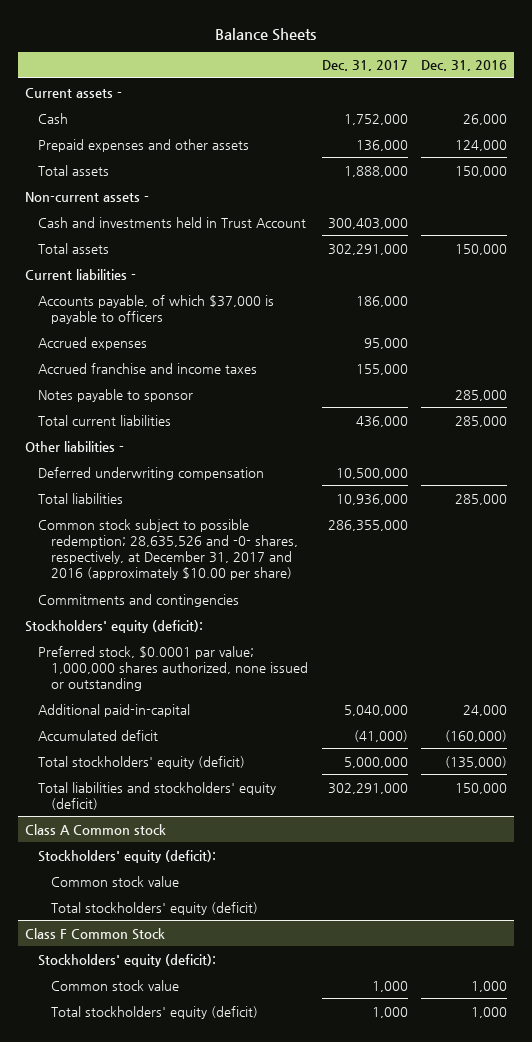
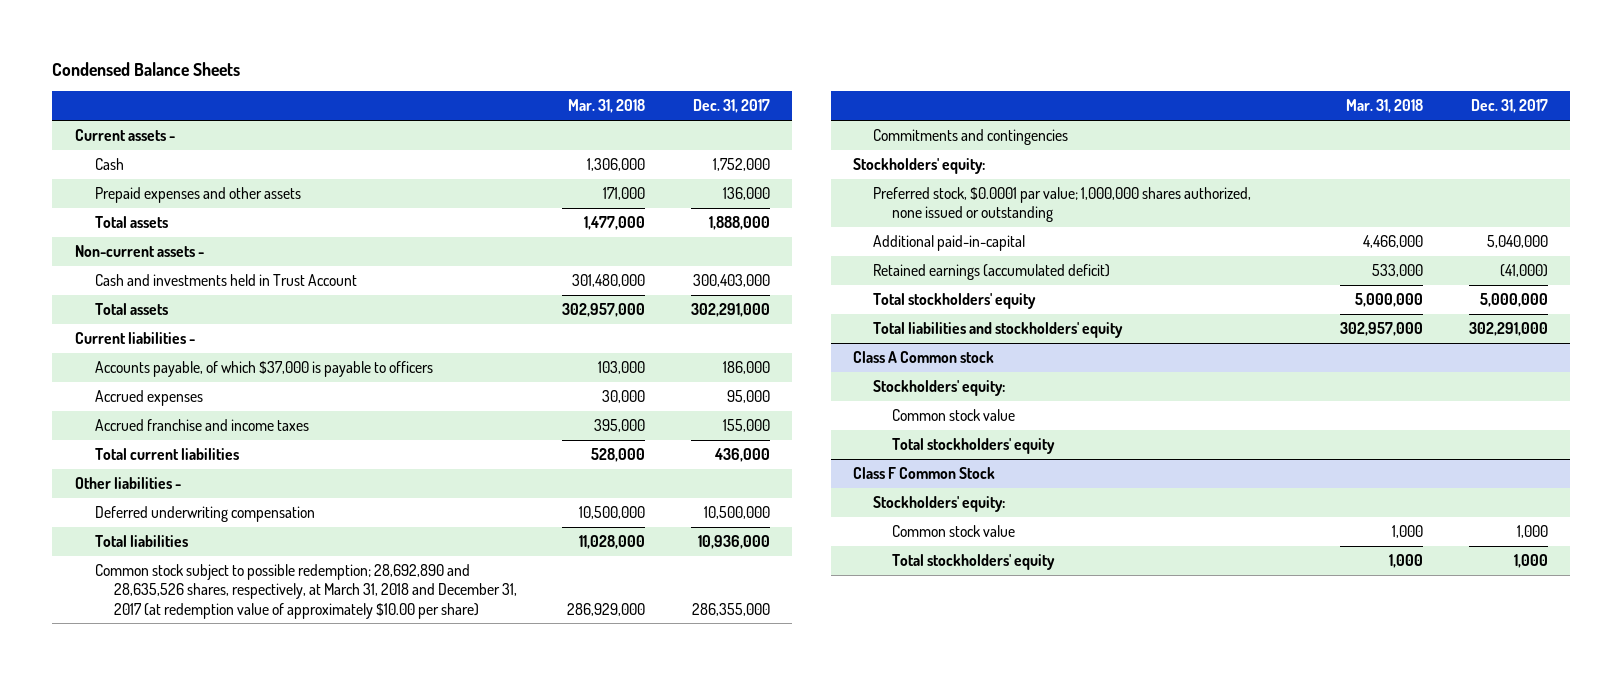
[214,27,316,41] Balance Sheets -> [52,62,241,77] Condensed Balance Sheets
[420,60,507,72] Dec. 31, 2016 -> none
none -> [568,99,646,114] Mar. 31, 2018
[37,388,193,402] Notes payable to sponsor -> none
[37,518,299,581] Common stock subject to possible redemption; 28,635,526 and -0- shares, respectively, at December 31, 2017 and 2016 (approximately $10.00 per share) -> [94,563,518,619] Common stock subject to possible redemption; 28,692,890 and 28,635,526 shares, respectively, at March 31, 2018 and December 31, 2017 (at redemption value of approximately $10.00 per share)
[24,619,203,633] Stockholders' equity (deficit): -> [853,157,986,174] Stockholders' equity:
[37,729,158,741] Accumulated deficit -> [872,263,1110,280] Retained earnings (accumulated deficit)
[37,755,245,769] Total stockholders' equity (deficit) -> [872,292,1036,309] Total stockholders' equity
[37,781,276,810] Total liabilities and stockholders' equity (deficit) -> [872,321,1123,338] Total liabilities and stockholders' equity
[37,849,216,863] Stockholders' equity (deficit): -> [872,379,1005,396] Stockholders' equity:
[51,901,259,915] Total stockholders' equity (deficit) -> [892,437,1056,454] Total stockholders' equity
[37,953,216,967] Stockholders' equity (deficit): -> [872,495,1005,512] Stockholders' equity:
[51,1005,259,1019] Total stockholders' equity (deficit) -> [892,553,1056,570] Total stockholders' equity

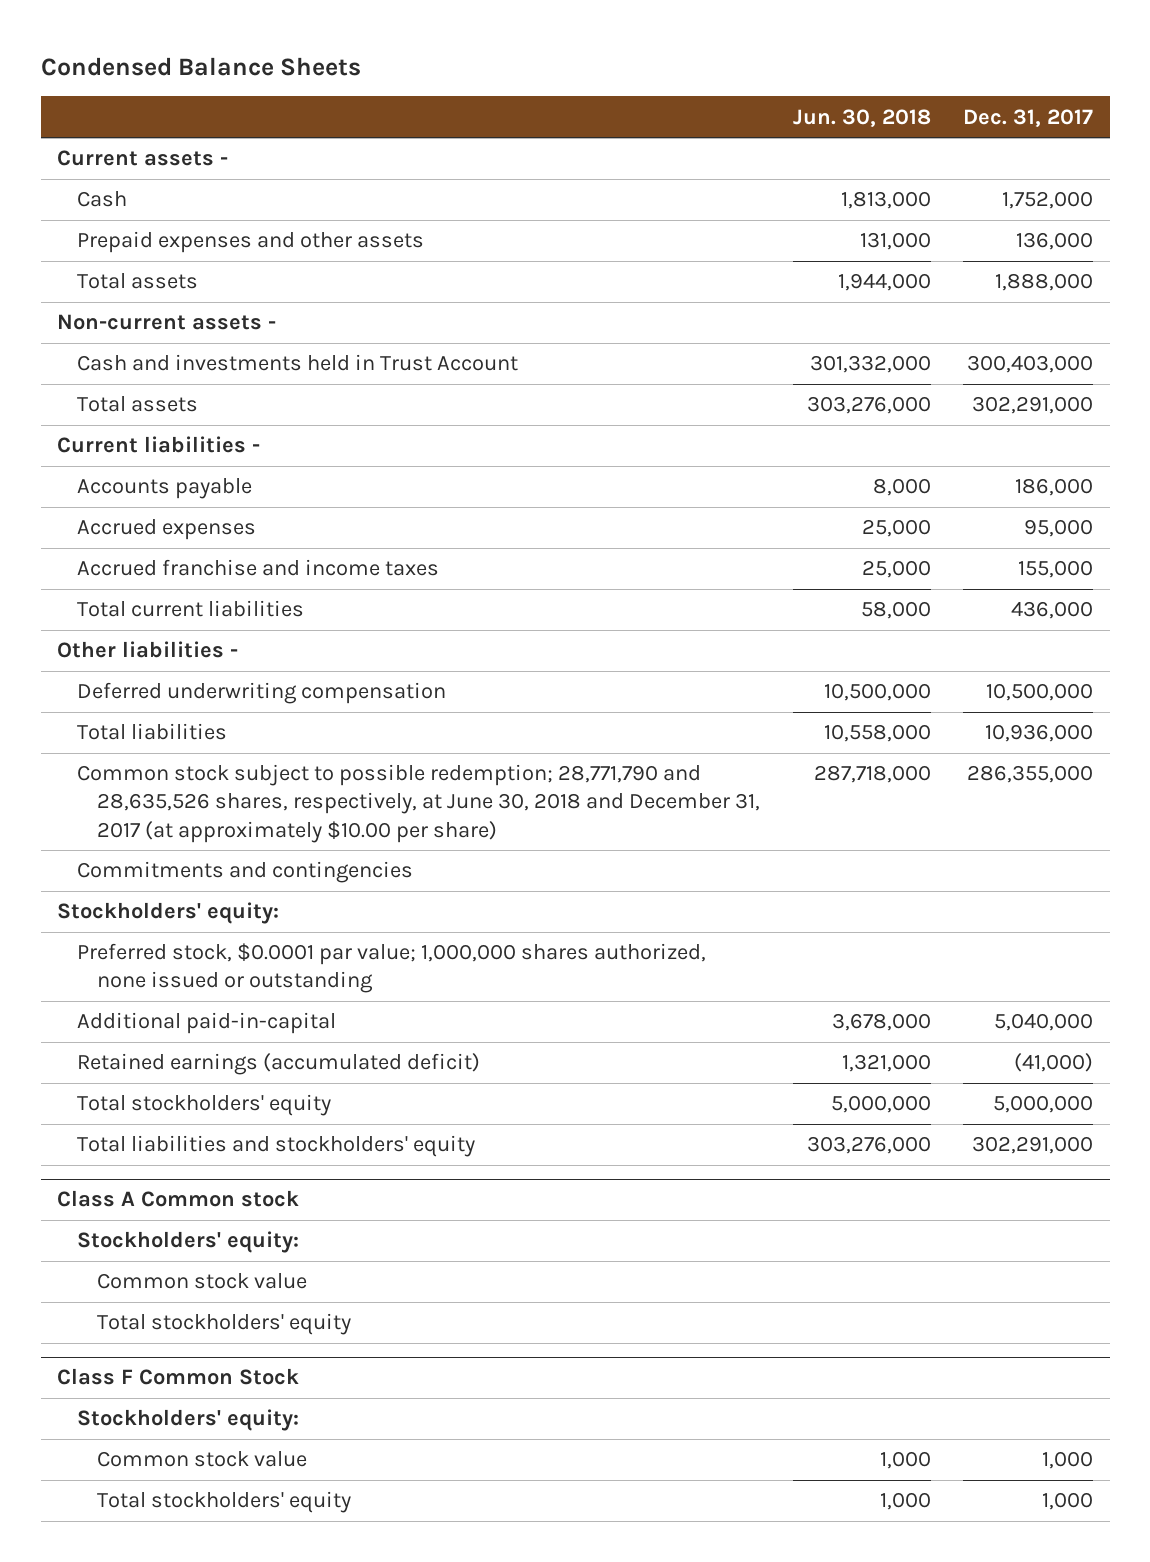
[568,99,646,114] Mar. 31, 2018 -> none
none -> [792,108,931,127] Jun. 30, 2018
[94,360,433,377] Accounts payable, of which $37,000 is payable to officers -> [77,478,253,500] Accounts payable
[94,563,518,619] Common stock subject to possible redemption; 28,692,890 and 28,635,526 shares, respectively, at March 31, 2018 and December 31, 2017 (at redemption value of approximately $10.00 per share) -> [77,764,761,843] Common stock subject to possible redemption; 28,771,790 and 28,635,526 shares, respectively, at June 30, 2018 and December 31, 2017 (at approximately $10.00 per share)

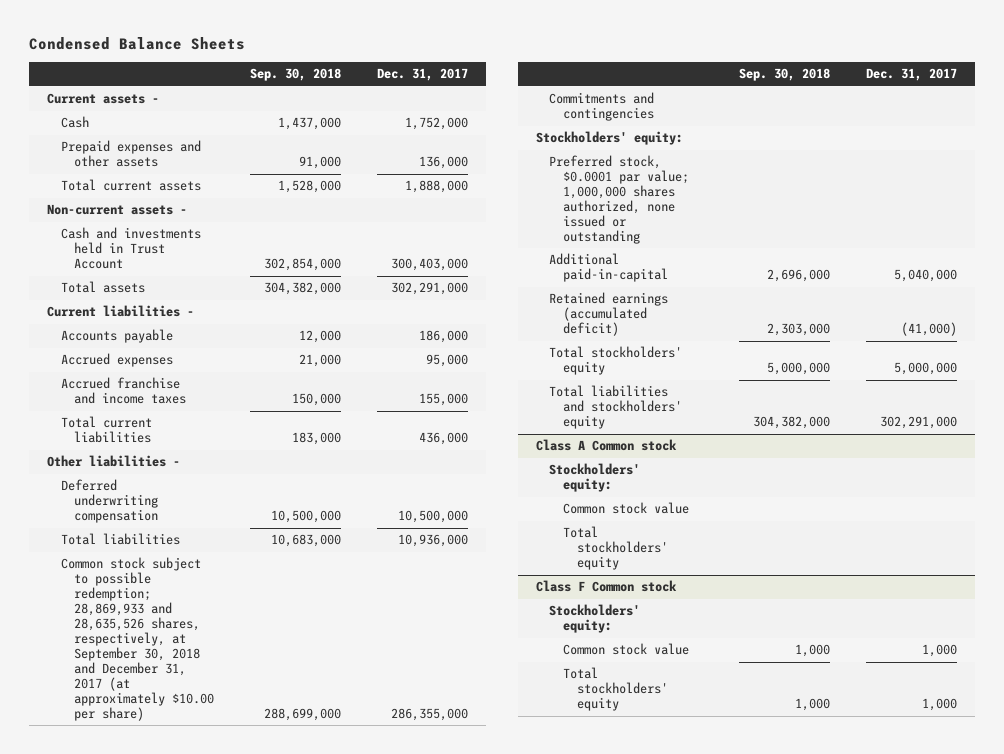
[792,108,931,127] Jun. 30, 2018 -> none
none -> [249,68,341,82] Sep. 30, 2018
[77,273,199,290] Total assets -> [60,179,201,192] Total current assets
[77,764,761,843] Common stock subject to possible redemption; 28,771,790 and 28,635,526 shares, respectively, at June 30, 2018 and December 31, 2017 (at approximately $10.00 per share) -> [60,557,215,722] Common stock subject to possible redemption; 28,869,933 and 28,635,526 shares, respectively, at September 30, 2018 and December 31, 2017 (at approximately $10.00 per share)
[56,1368,299,1386] Class F Common Stock -> [535,580,677,593] Class F Common stock

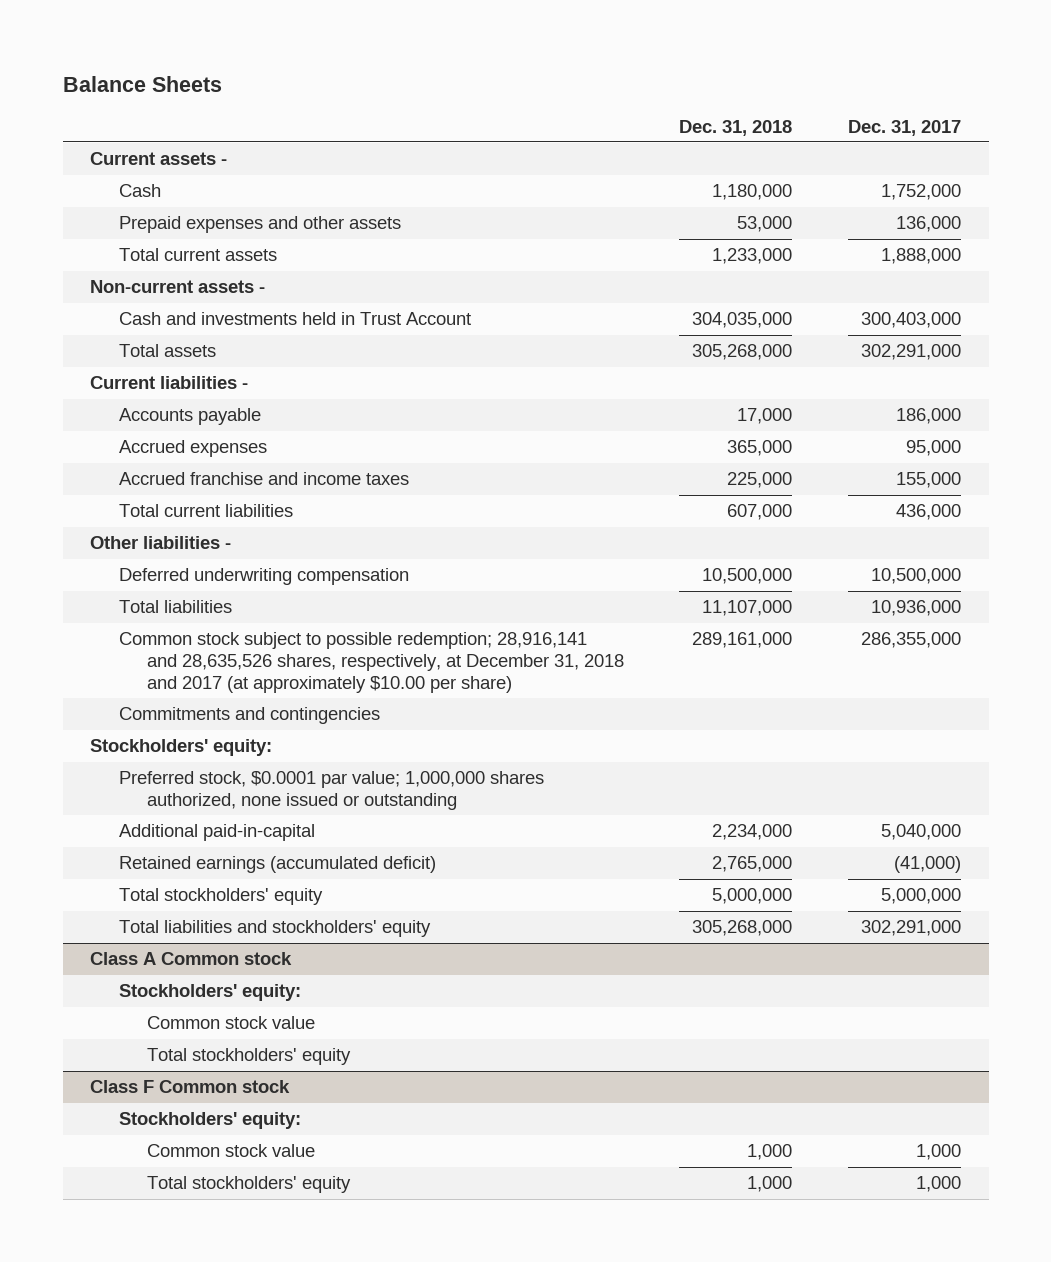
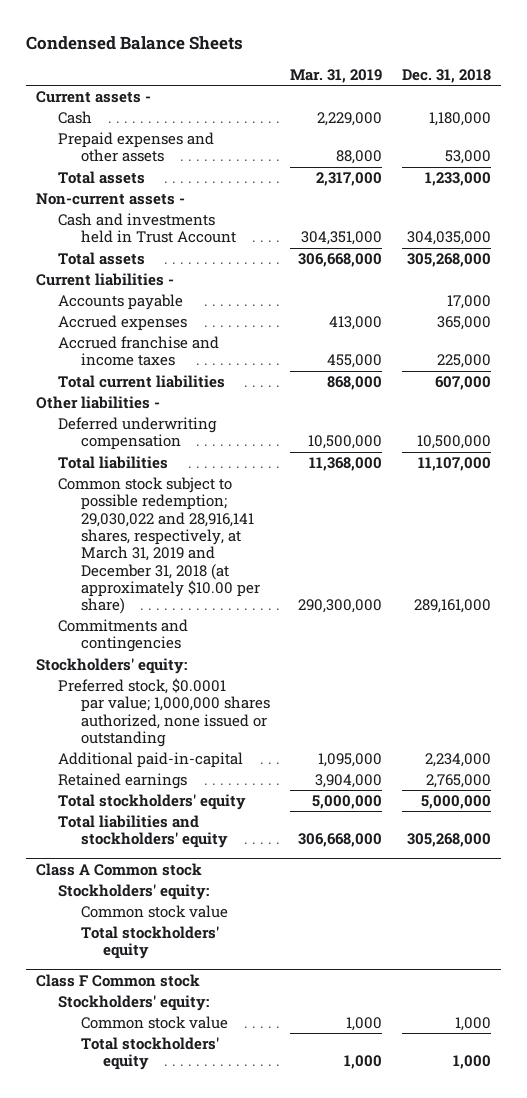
[62,75,222,92] Balance Sheets -> [26,36,244,51] Condensed Balance Sheets
[847,119,961,136] Dec. 31, 2017 -> none
none -> [289,68,382,83] Mar. 31, 2019
[118,248,277,262] Total current assets -> [58,171,146,185] Total assets
[118,632,624,693] Common stock subject to possible redemption; 28,916,141 and 28,635,526 shares, respectively, at December 31, 2018 and 2017 (at approximately $10.00 per share) -> [58,477,260,615] Common stock subject to possible redemption; 29,030,022 and 28,916,141 shares, respectively, at March 31, 2019 and December 31, 2018 (at approximately $10.00 per share)
[118,856,436,874] Retained earnings (accumulated deficit) -> [58,773,188,790] Retained earnings

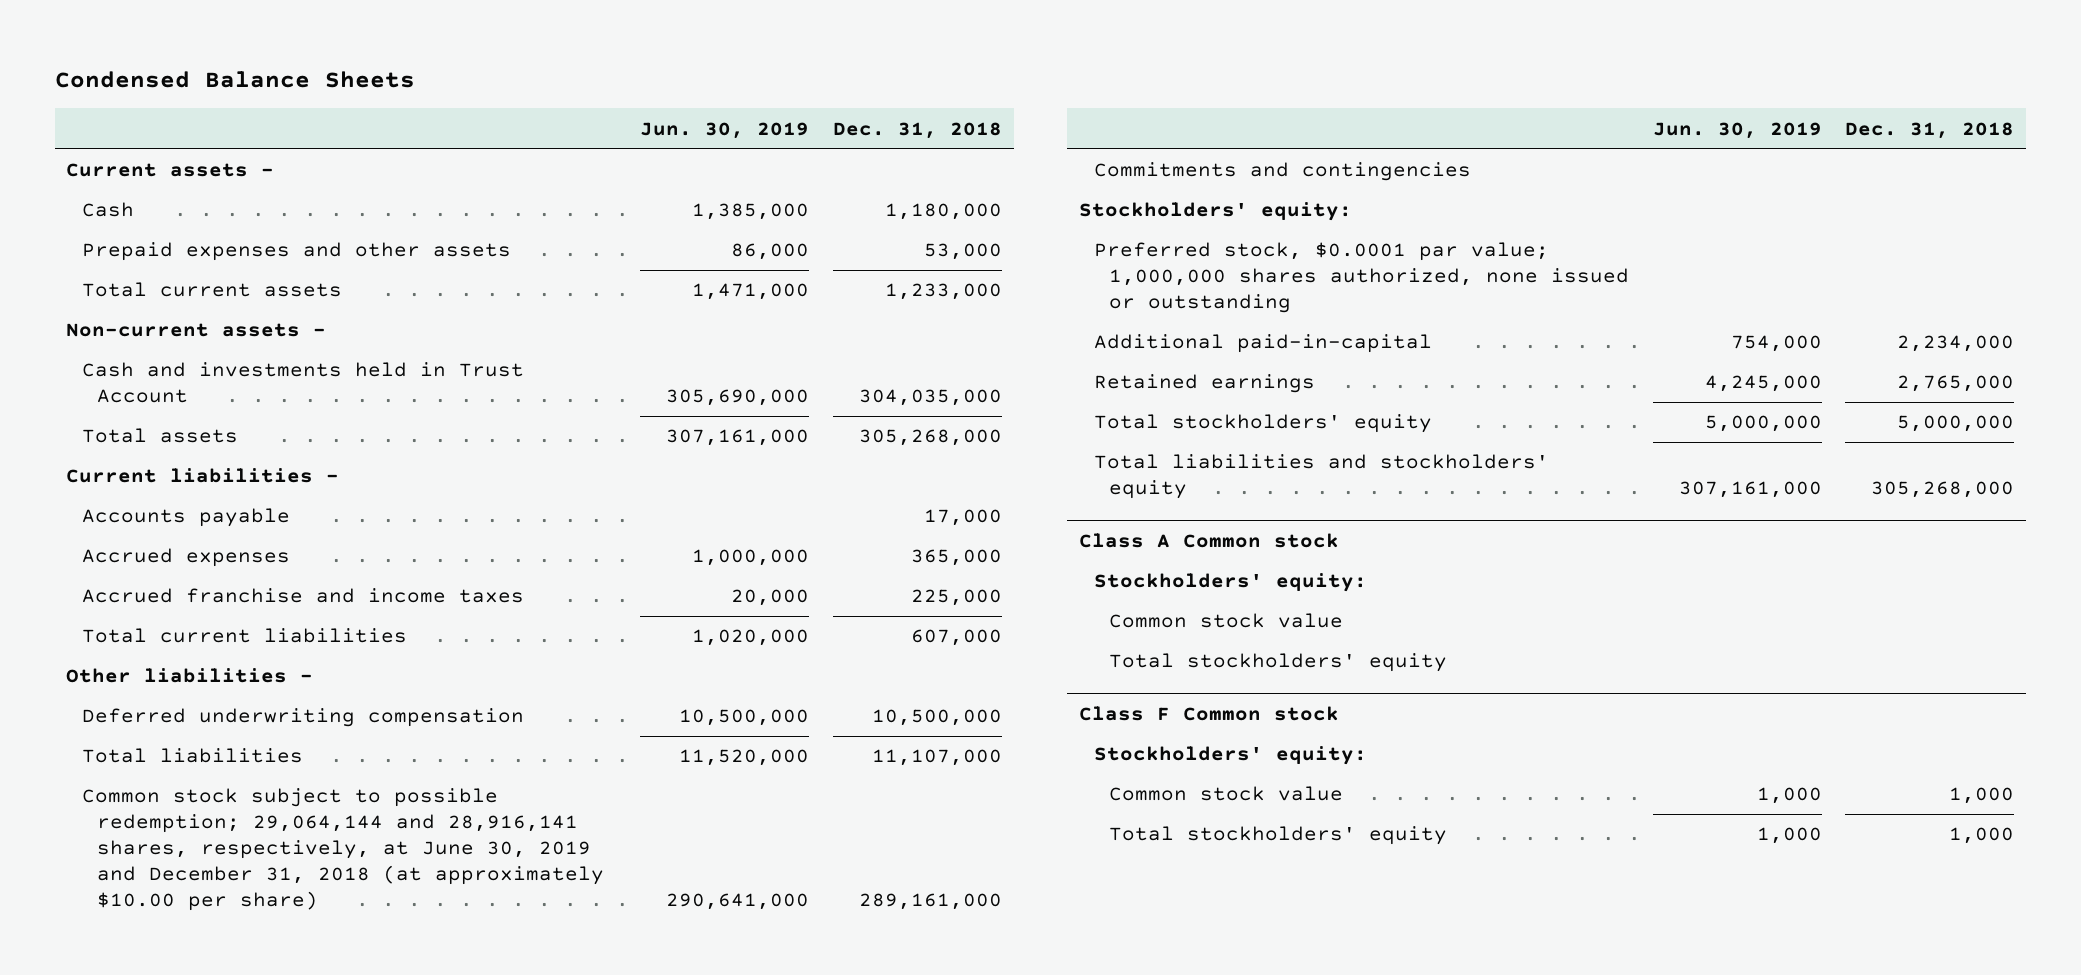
[289,68,382,83] Mar. 31, 2019 -> none
none -> [640,121,810,139] Jun. 30, 2019
[58,171,146,185] Total assets -> [81,282,342,298] Total current assets
[58,477,260,615] Common stock subject to possible redemption; 29,030,022 and 28,916,141 shares, respectively, at March 31, 2019 and December 31, 2018 (at approximately $10.00 per share) -> [81,788,604,911] Common stock subject to possible redemption; 29,064,144 and 28,916,141 shares, respectively, at June 30, 2019 and December 31, 2018 (at approximately $10.00 per share)

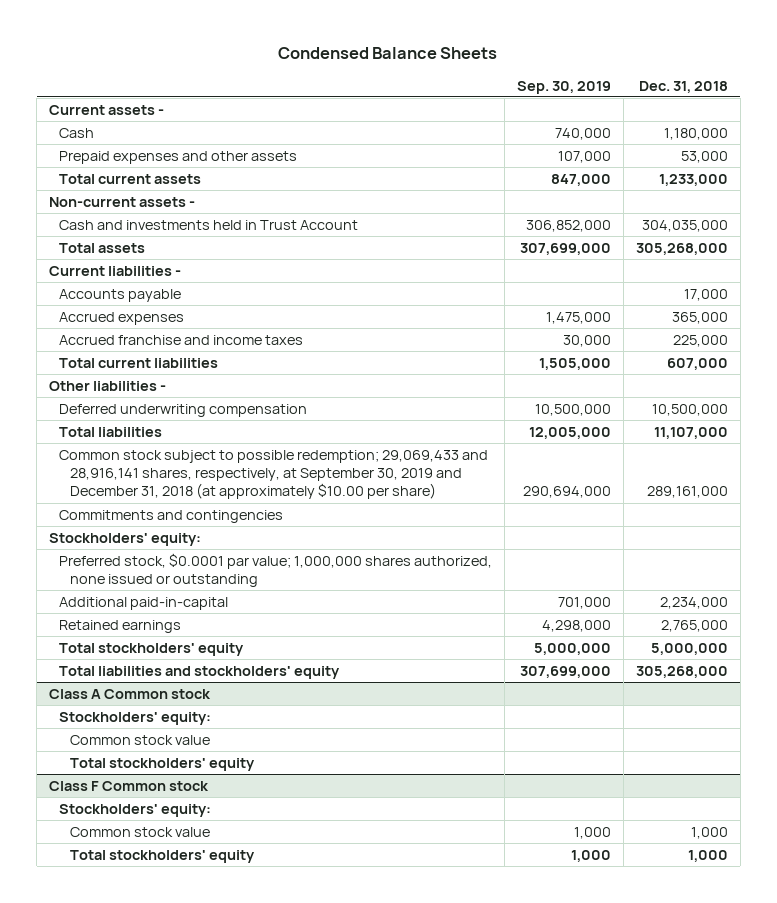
[640,121,810,139] Jun. 30, 2019 -> none
none -> [517,80,612,94] Sep. 30, 2019
[81,788,604,911] Common stock subject to possible redemption; 29,064,144 and 28,916,141 shares, respectively, at June 30, 2019 and December 31, 2018 (at approximately $10.00 per share) -> [59,449,489,500] Common stock subject to possible redemption; 29,069,433 and 28,916,141 shares, respectively, at September 30, 2019 and December 31, 2018 (at approximately $10.00 per share)

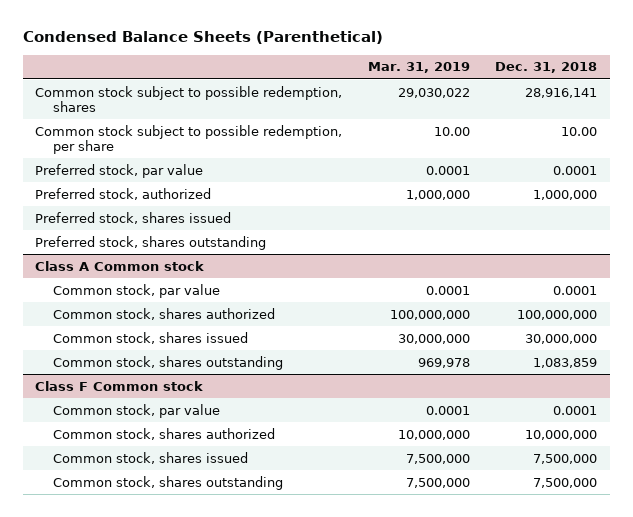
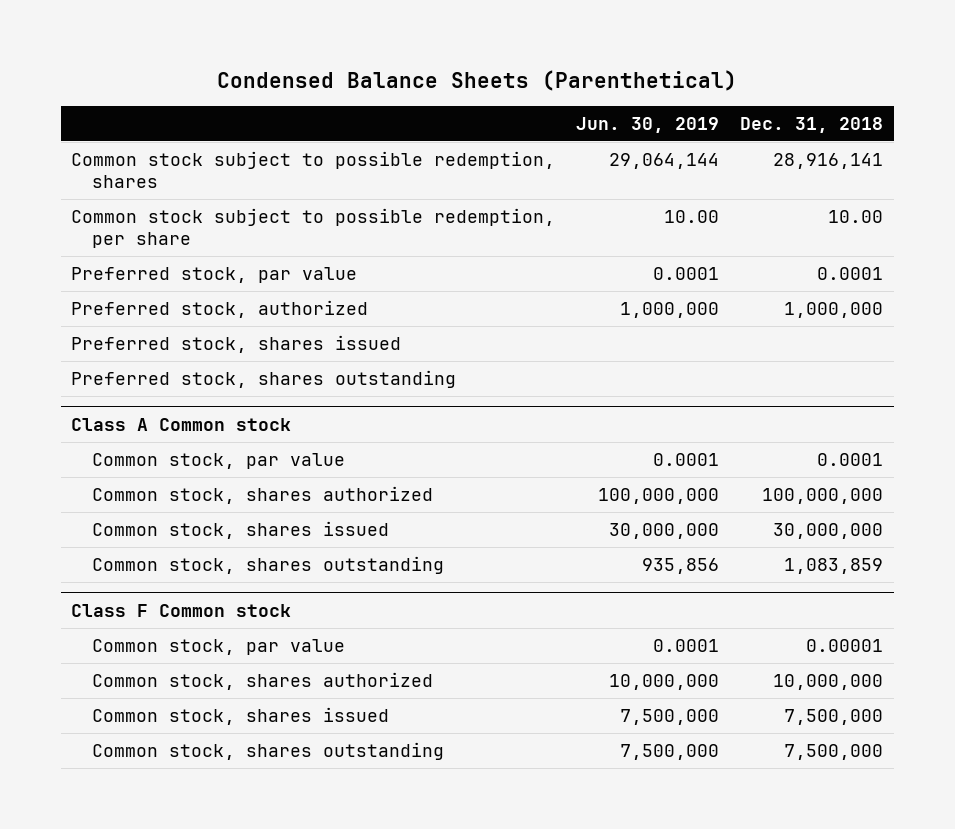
[367,62,470,74] Mar. 31, 2019 -> none
none -> [576,117,720,134] Jun. 30, 2019
[553,405,598,415] 0.0001 -> [806,638,884,652] 0.00001

